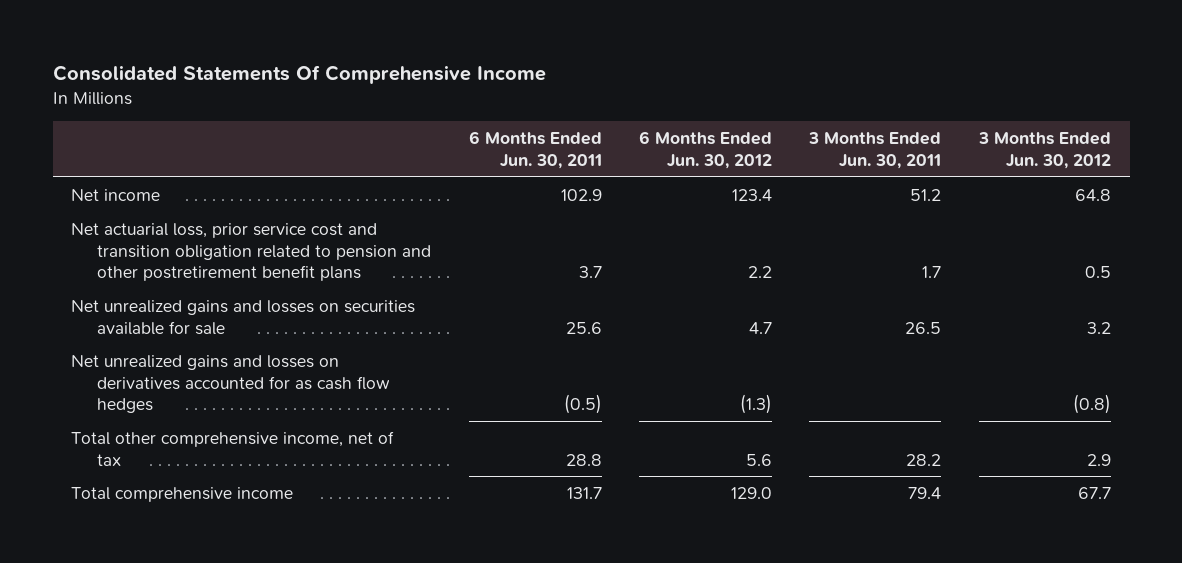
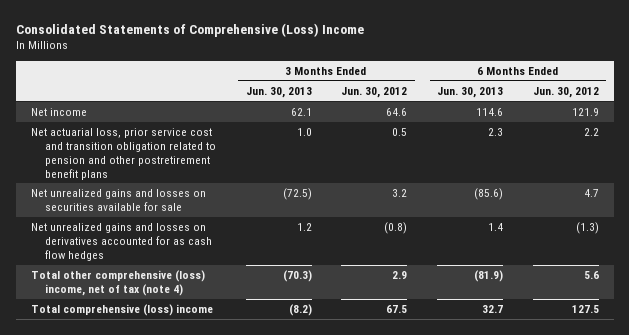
[52,64,546,84] Consolidated Statements Of Comprehensive Income -> [15,22,364,37] Consolidated Statements of Comprehensive (Loss) Income
[468,131,602,169] 6 Months Ended Jun. 30, 2011 -> none
[808,132,942,169] 3 Months Ended Jun. 30, 2011 -> none
none -> [245,86,312,98] Jun. 30, 2013
none -> [437,86,504,98] Jun. 30, 2013
[732,188,773,201] 123.4 -> [571,108,599,117] 121.9
[1074,188,1111,201] 64.8 -> [386,108,408,117] 64.6
[71,430,395,466] Total other comprehensive income, net of tax -> [30,270,205,296] Total other comprehensive (loss) income, net of tax (note 4)
[71,486,294,502] Total comprehensive income -> [30,304,213,317] Total comprehensive (loss) income
[731,486,773,499] 129.0 -> [571,305,599,314] 127.5
[1077,486,1111,499] 67.7 -> [386,305,408,314] 67.5

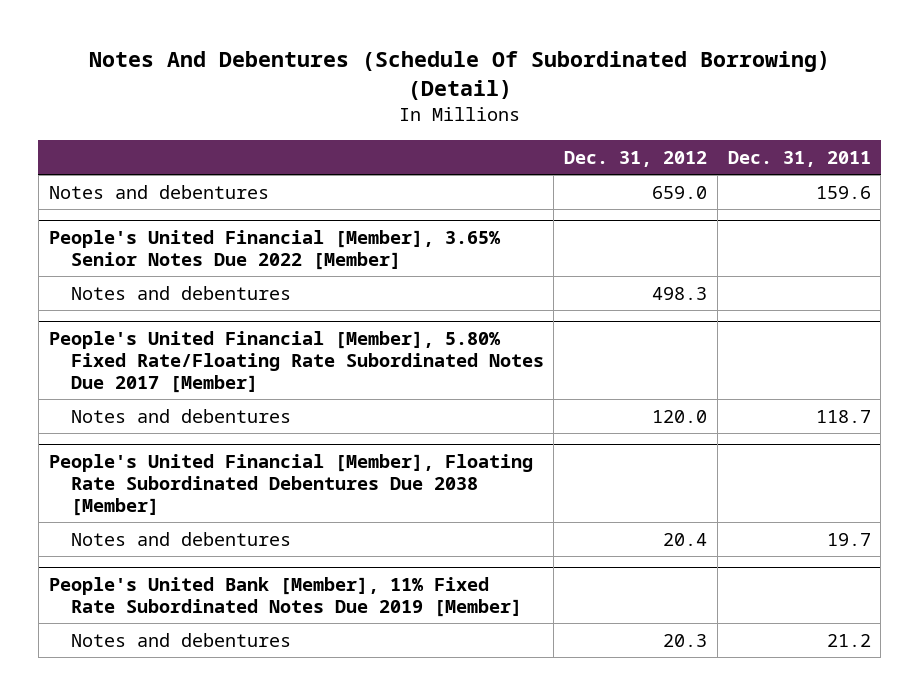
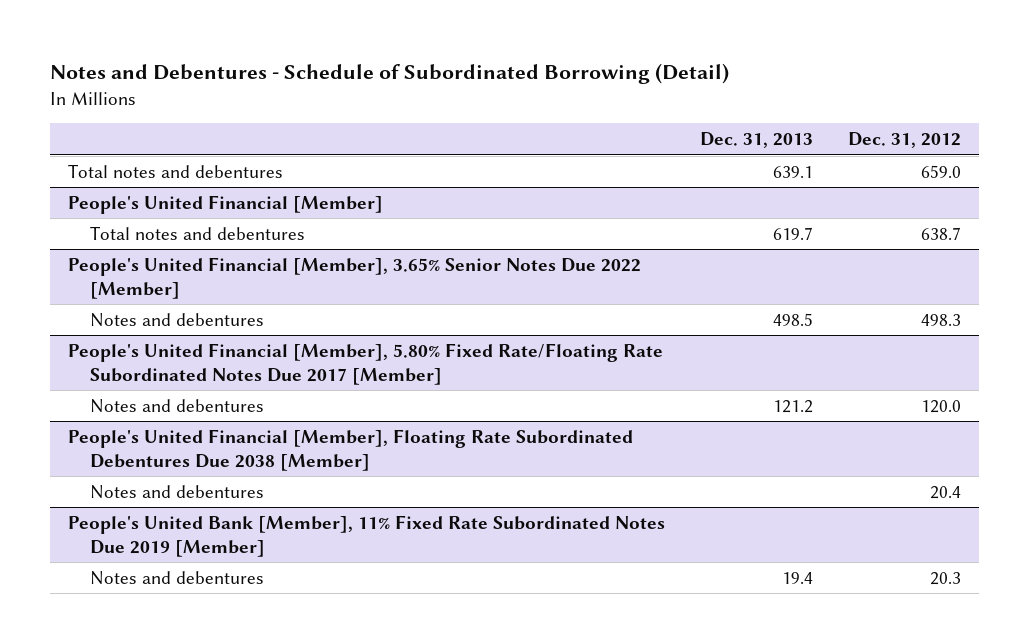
[88,51,830,101] Notes And Debentures (Schedule Of Subordinated Borrowing) (Detail) -> [49,63,729,85] Notes and Debentures - Schedule of Subordinated Borrowing (Detail)
[727,150,871,167] Dec. 31, 2011 -> none
none -> [700,132,814,149] Dec. 31, 2013
[48,184,269,199] Notes and debentures -> [67,163,283,178] Total notes and debentures
none -> [67,194,383,214] People's United Financial [Member]
none -> [90,225,306,240] Total notes and debentures

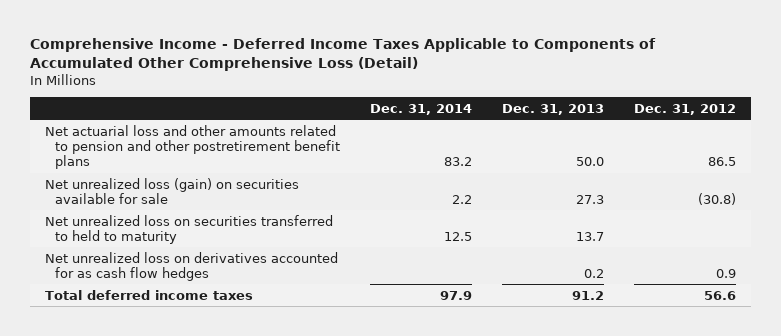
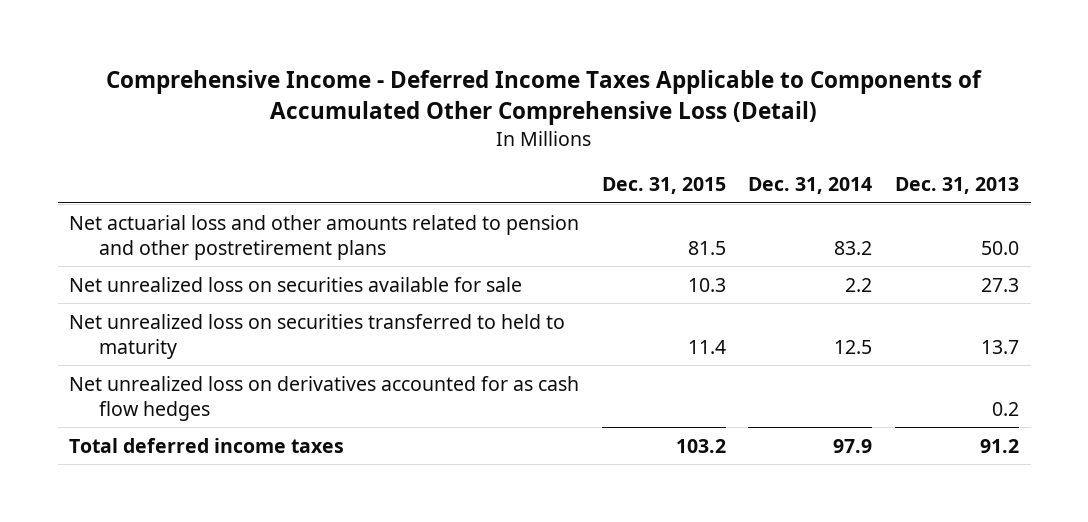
[634,103,737,115] Dec. 31, 2012 -> none
none -> [601,177,726,195] Dec. 31, 2015
[44,124,341,170] Net actuarial loss and other amounts related to pension and other postretirement benefit plans -> [69,214,580,260] Net actuarial loss and other amounts related to pension and other postretirement plans
[44,177,299,204] Net unrealized loss (gain) on securities available for sale -> [69,276,523,292] Net unrealized loss on securities available for sale

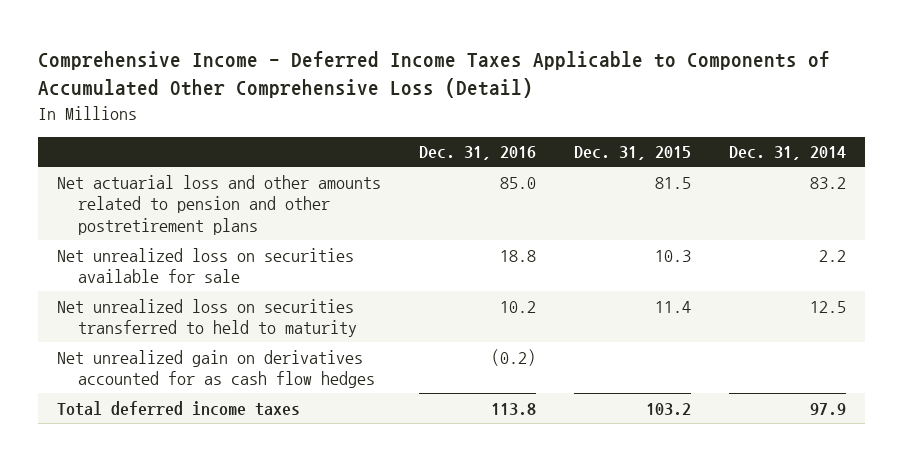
[895,177,1020,195] Dec. 31, 2013 -> none
none -> [419,146,537,161] Dec. 31, 2016
[69,375,580,421] Net unrealized loss on derivatives accounted for as cash flow hedges -> [57,349,376,389] Net unrealized gain on derivatives accounted for as cash flow hedges

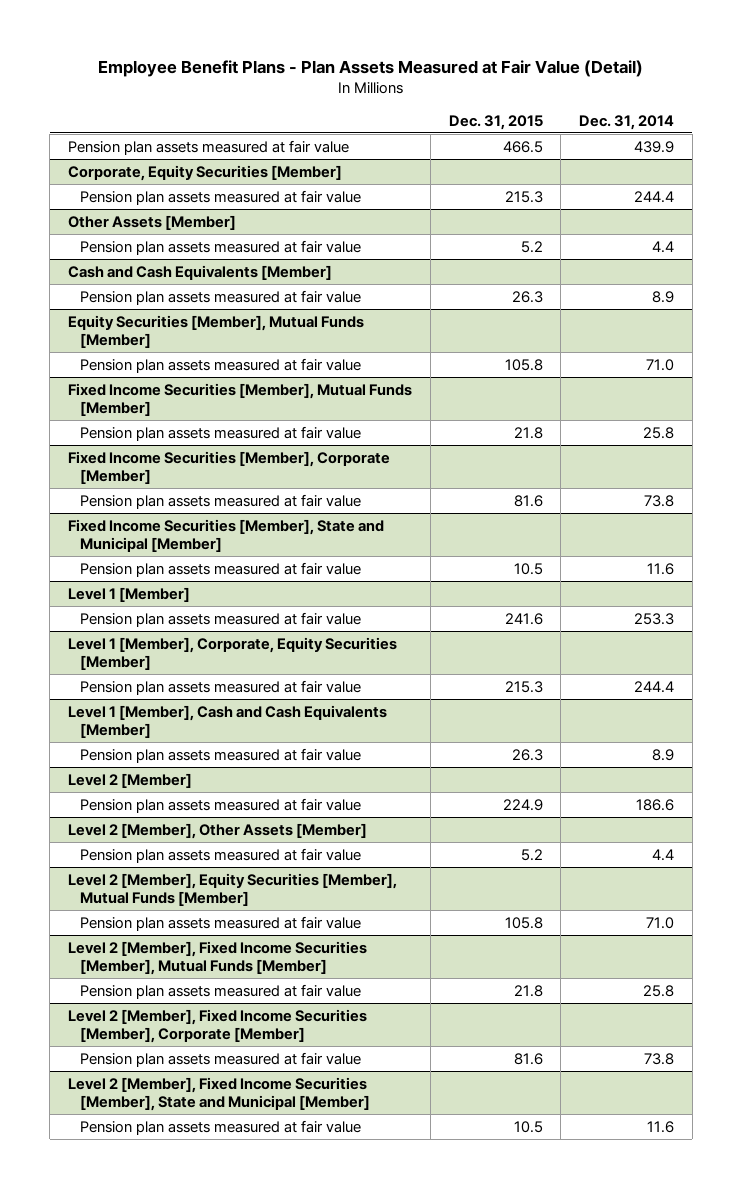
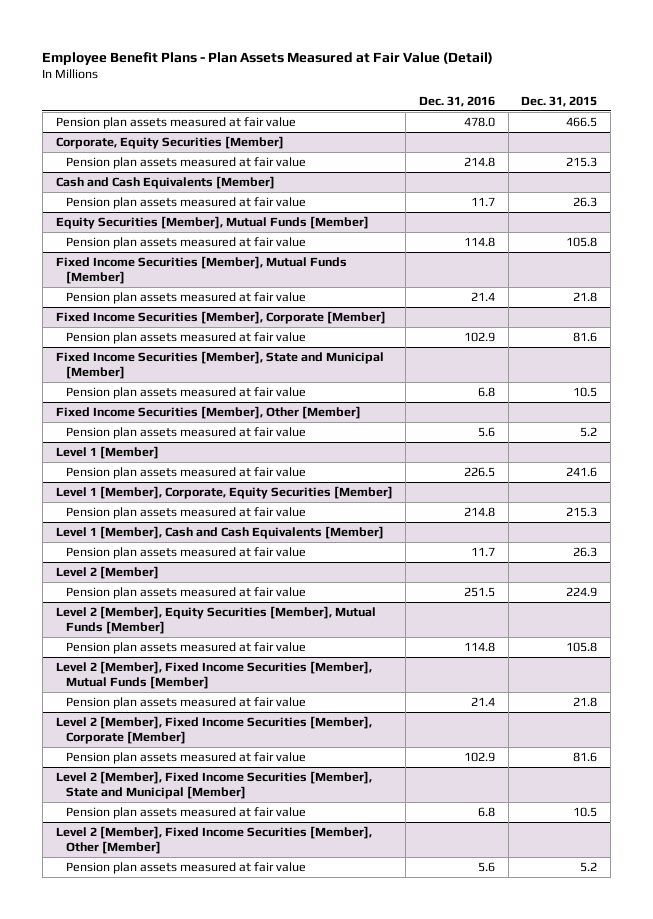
[579,114,675,130] Dec. 31, 2014 -> none
none -> [419,95,496,107] Dec. 31, 2016
[68,214,237,230] Other Assets [Member] -> none
[79,239,361,255] Pension plan assets measured at fair value -> none
none -> [55,406,361,420] Fixed Income Securities [Member], Other [Member]
none -> [66,427,307,440] Pension plan assets measured at fair value
[68,822,368,839] Level 2 [Member], Other Assets [Member] -> none
[79,847,361,863] Pension plan assets measured at fair value -> none
none -> [55,826,372,855] Level 2 [Member], Fixed Income Securities [Member], Other [Member]
none -> [66,862,307,875] Pension plan assets measured at fair value

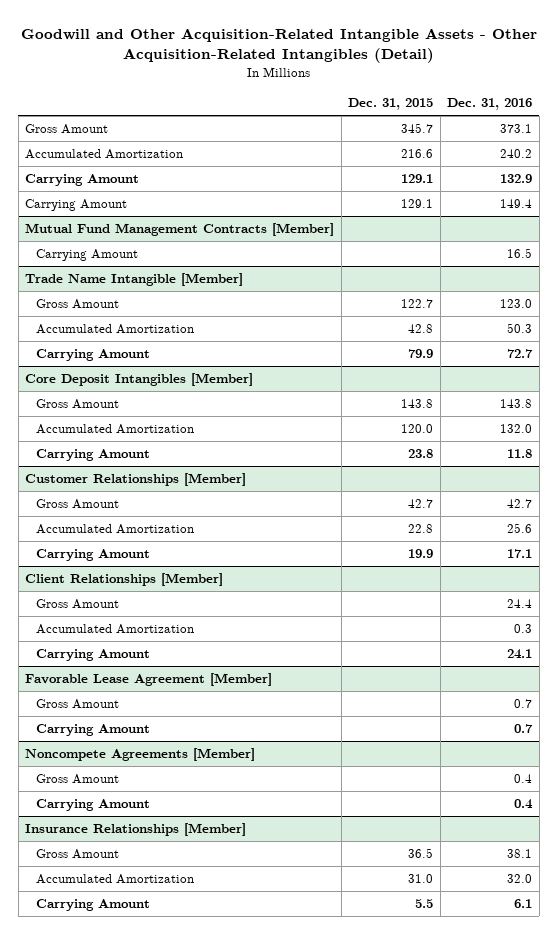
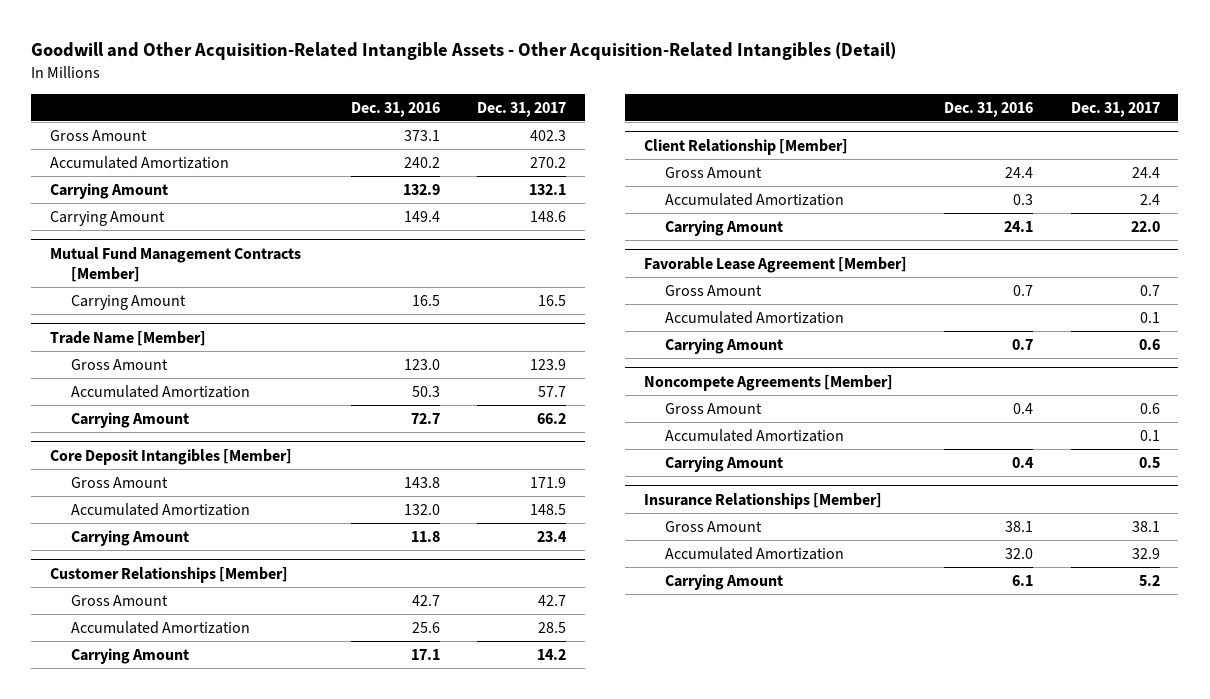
[348,98,434,111] Dec. 31, 2015 -> none
none -> [477,101,567,117] Dec. 31, 2017
[25,273,244,287] Trade Name Intangible [Member] -> [50,330,207,346] Trade Name [Member]
[25,573,224,587] Client Relationships [Member] -> [643,138,848,155] Client Relationship [Member]
none -> [664,310,844,324] Accumulated Amortization
none -> [664,428,844,442] Accumulated Amortization

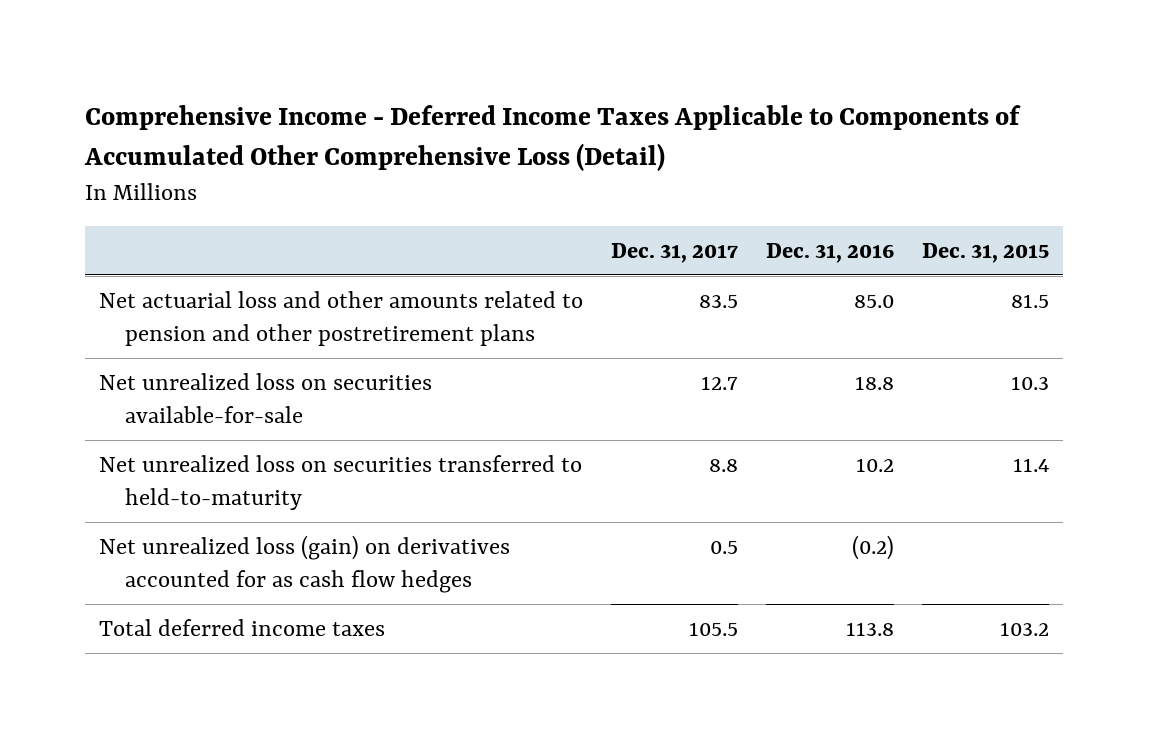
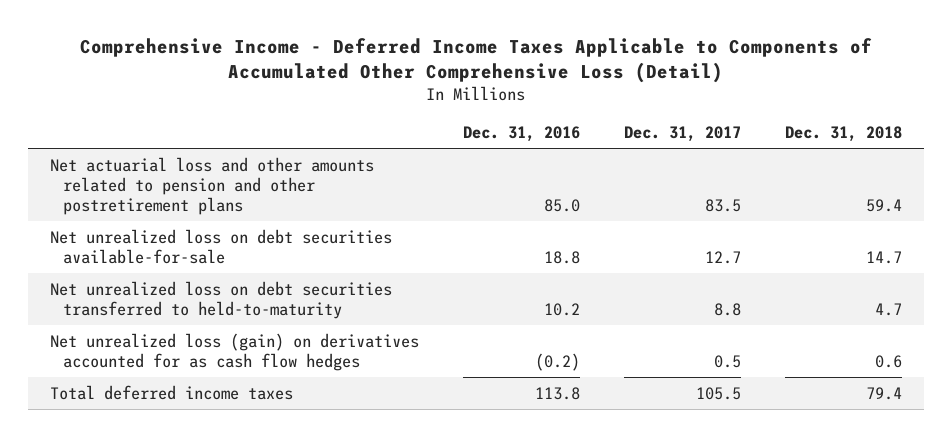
[922,242,1050,263] Dec. 31, 2015 -> none
none -> [785,125,903,142] Dec. 31, 2018
[99,372,433,424] Net unrealized loss on securities available-for-sale -> [49,228,392,264] Net unrealized loss on debt securities available-for-sale
[99,454,583,511] Net unrealized loss on securities transferred to held-to-maturity -> [49,280,392,319] Net unrealized loss on debt securities transferred to held-to-maturity

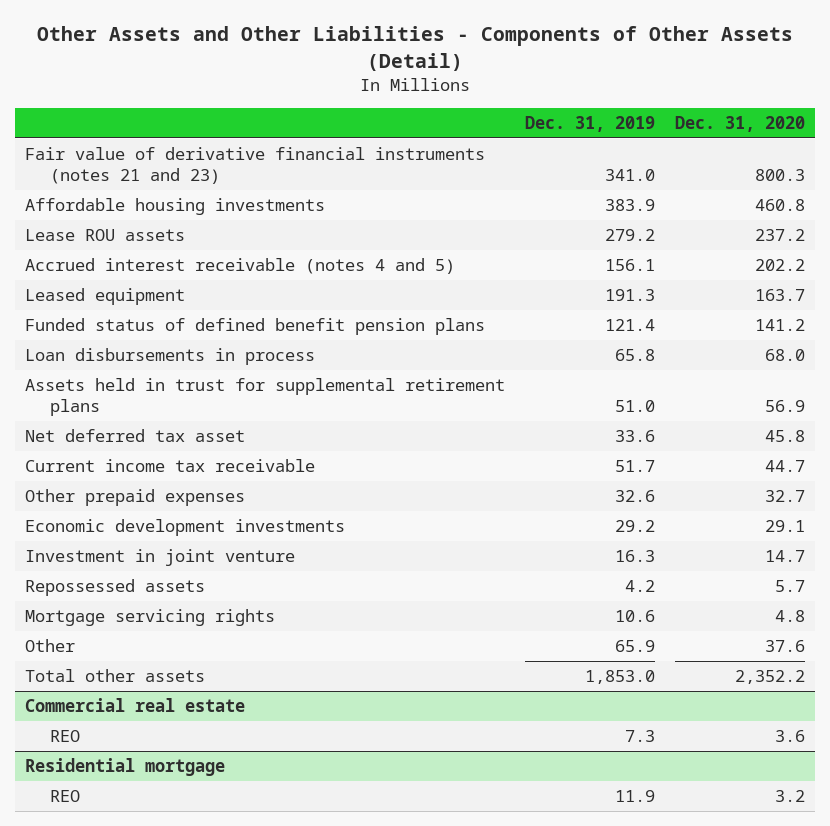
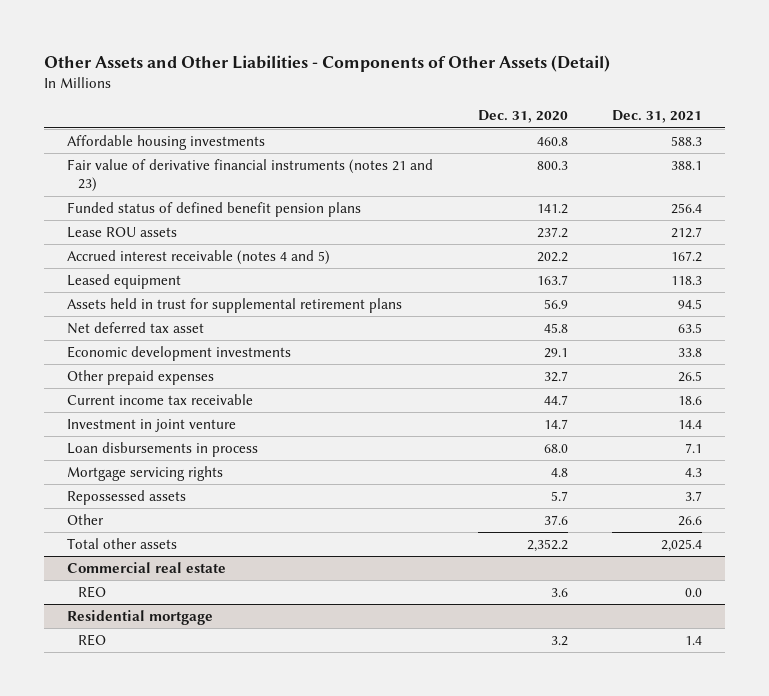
[524,115,655,132] Dec. 31, 2019 -> none
none -> [612,110,703,124] Dec. 31, 2021
[25,147,486,184] Fair value of derivative financial instruments (notes 21 and 23) -> [66,159,433,193] Fair value of derivative financial instruments (notes 21 and 23)
[25,318,486,336] Funded status of defined benefit pension plans -> [66,202,361,218] Funded status of defined benefit pension plans
[25,489,246,507] Other prepaid expenses -> [66,370,214,386] Other prepaid expenses
[25,459,316,473] Current income tax receivable -> [66,394,253,406] Current income tax receivable
[25,348,316,366] Loan disbursements in process -> [66,442,258,458] Loan disbursements in process
[25,579,206,597] Repossessed assets -> [66,490,186,506] Repossessed assets

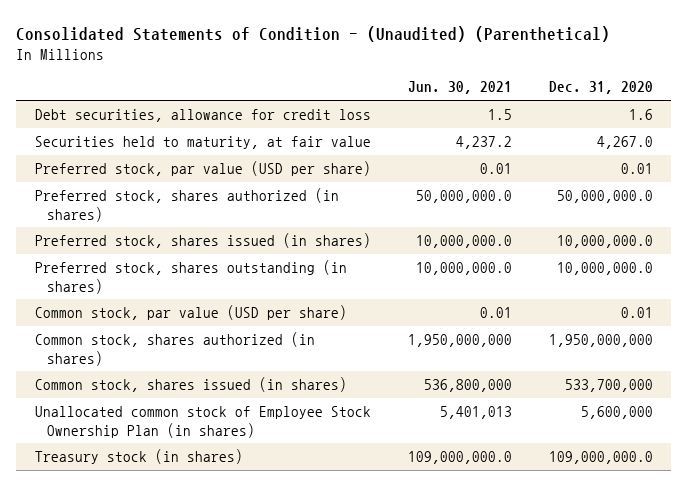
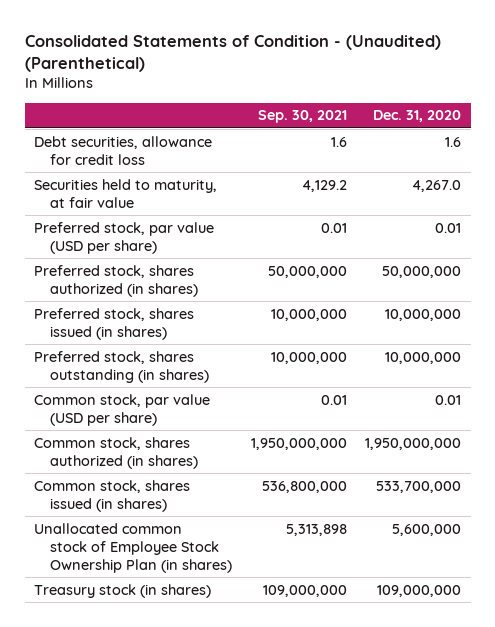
[407,81,512,95] Jun. 30, 2021 -> none
none -> [257,110,347,124] Sep. 30, 2021
[556,190,653,204] 50,000,000.0 -> [382,265,462,278] 50,000,000
[556,235,653,249] 10,000,000.0 -> [385,308,462,321] 10,000,000
[556,262,653,276] 10,000,000.0 -> [385,351,462,364] 10,000,000
[548,451,653,465] 109,000,000.0 -> [377,584,462,597] 109,000,000

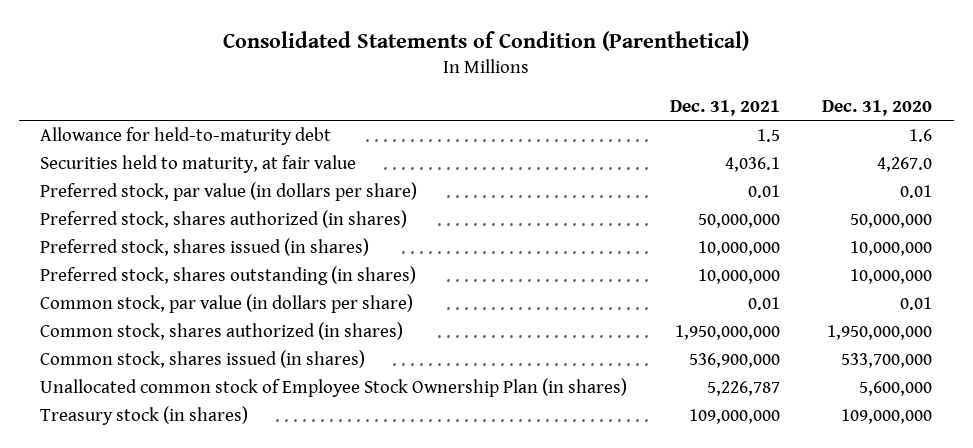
[24,34,441,72] Consolidated Statements of Condition - (Unaudited) (Parenthetical) -> [223,31,750,52] Consolidated Statements of Condition (Parenthetical)
[257,110,347,124] Sep. 30, 2021 -> none
none -> [669,99,780,116] Dec. 31, 2021
[33,135,212,165] Debt securities, allowance for credit loss -> [40,126,332,145] Allowance for held-to-maturity debt
[33,221,214,254] Preferred stock, par value (USD per share) -> [40,181,418,201] Preferred stock, par value (in dollars per share)
[33,393,210,426] Common stock, par value (USD per share) -> [40,293,414,313] Common stock, par value (in dollars per share)

